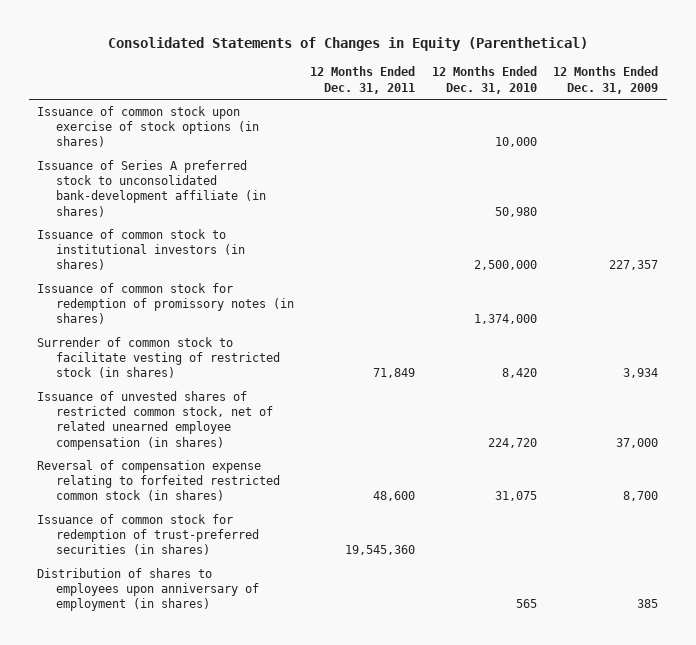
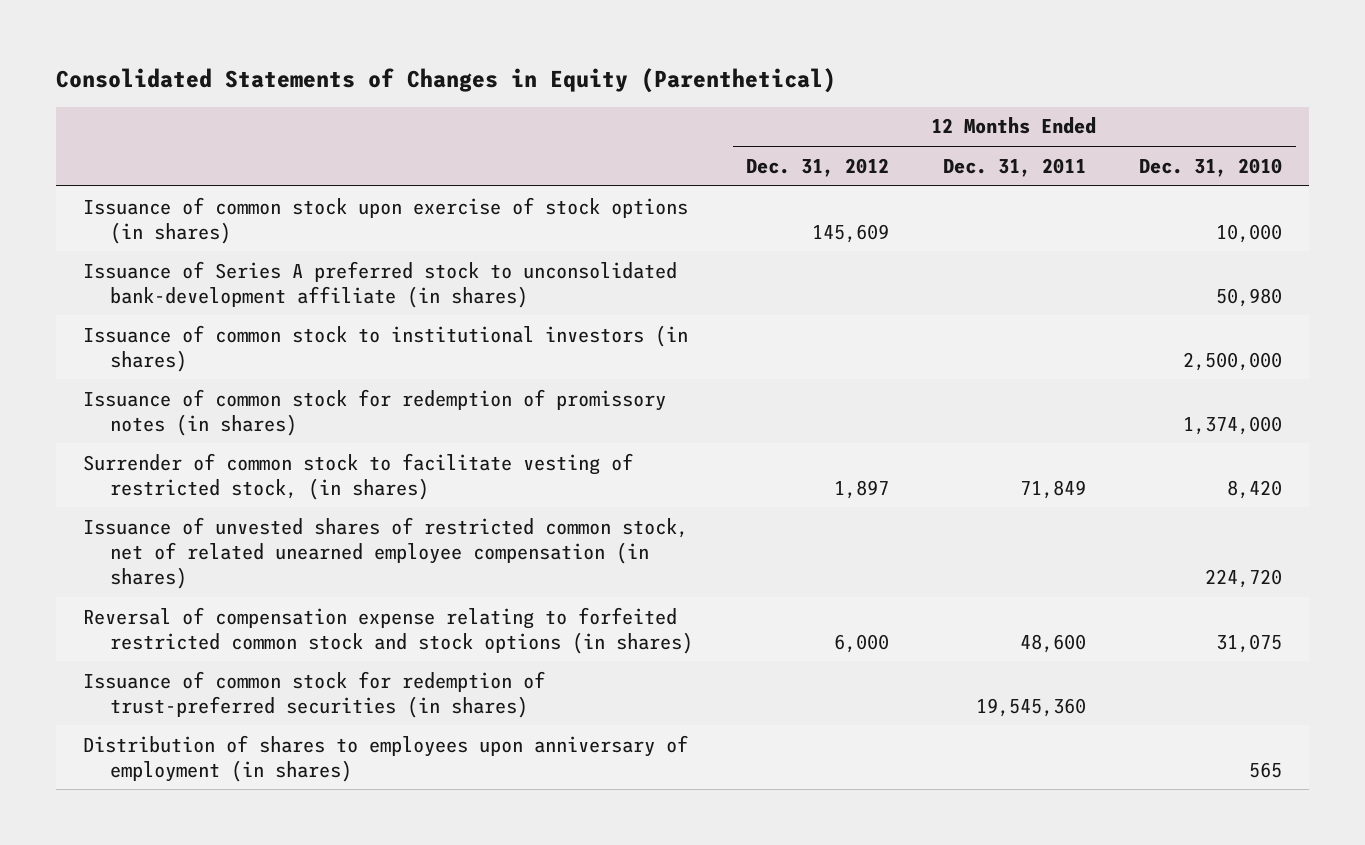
[553,66,659,94] 12 Months Ended Dec. 31, 2009 -> none
none -> [746,157,890,177] Dec. 31, 2012
[37,337,280,379] Surrender of common stock to facilitate vesting of restricted stock (in shares) -> [82,452,633,500] Surrender of common stock to facilitate vesting of restricted stock, (in shares)
[37,460,280,502] Reversal of compensation expense relating to forfeited restricted common stock (in shares) -> [82,606,693,654] Reversal of compensation expense relating to forfeited restricted common stock and stock options (in shares)

